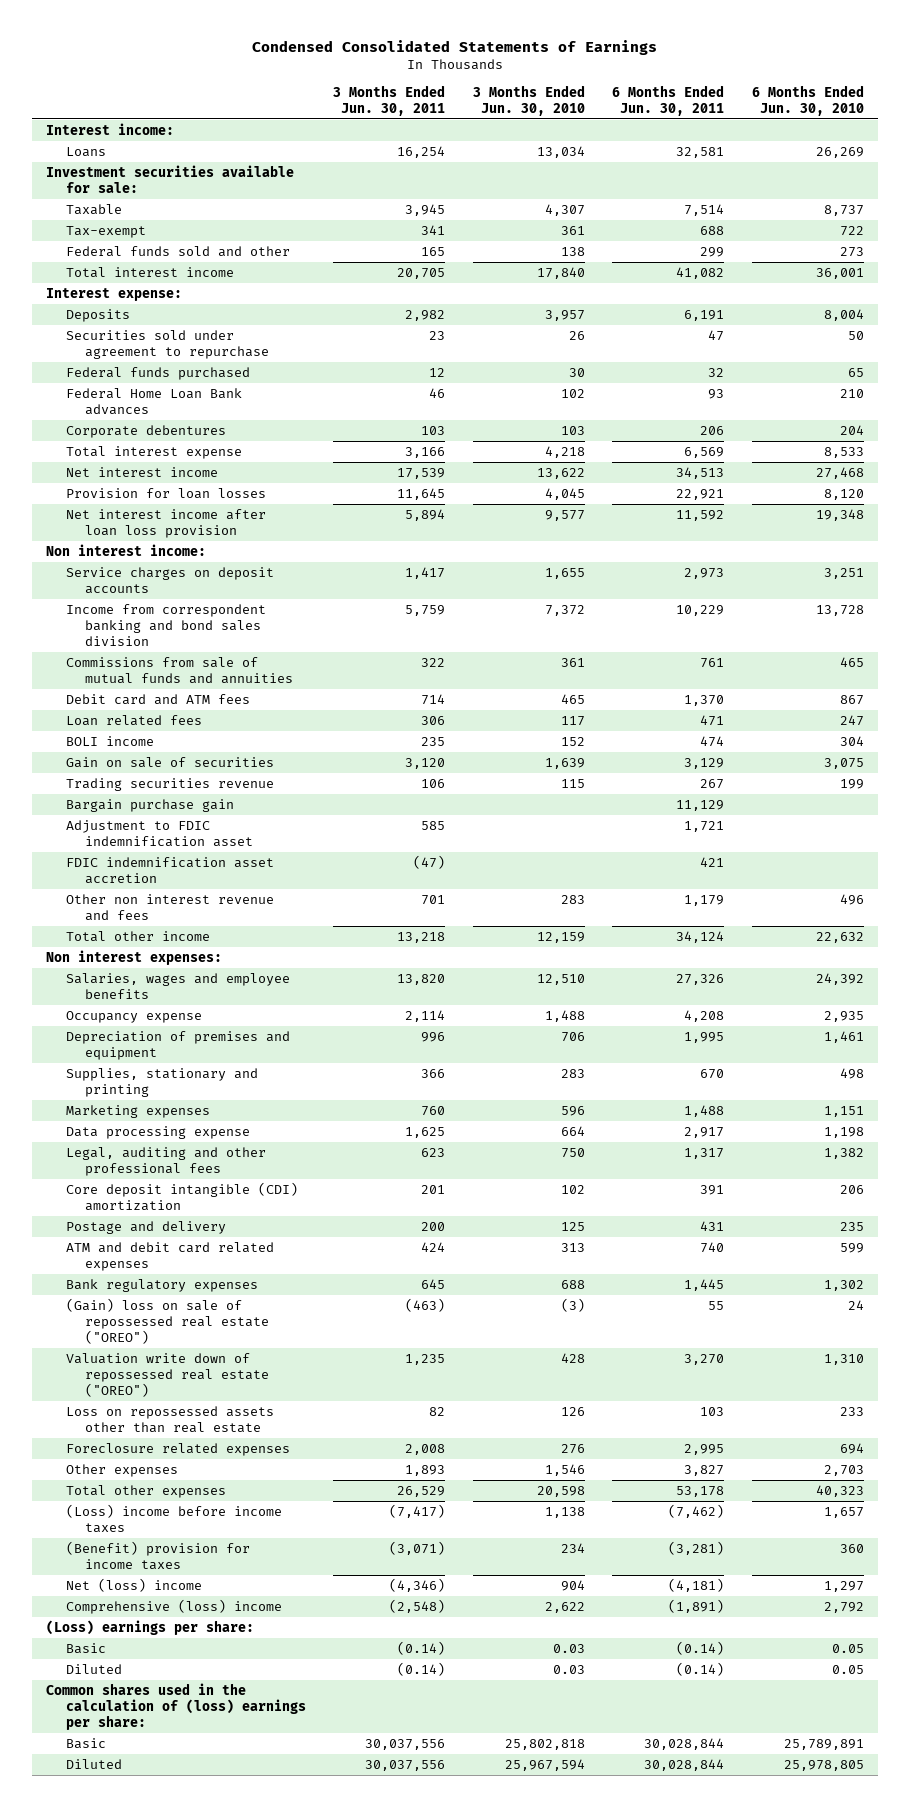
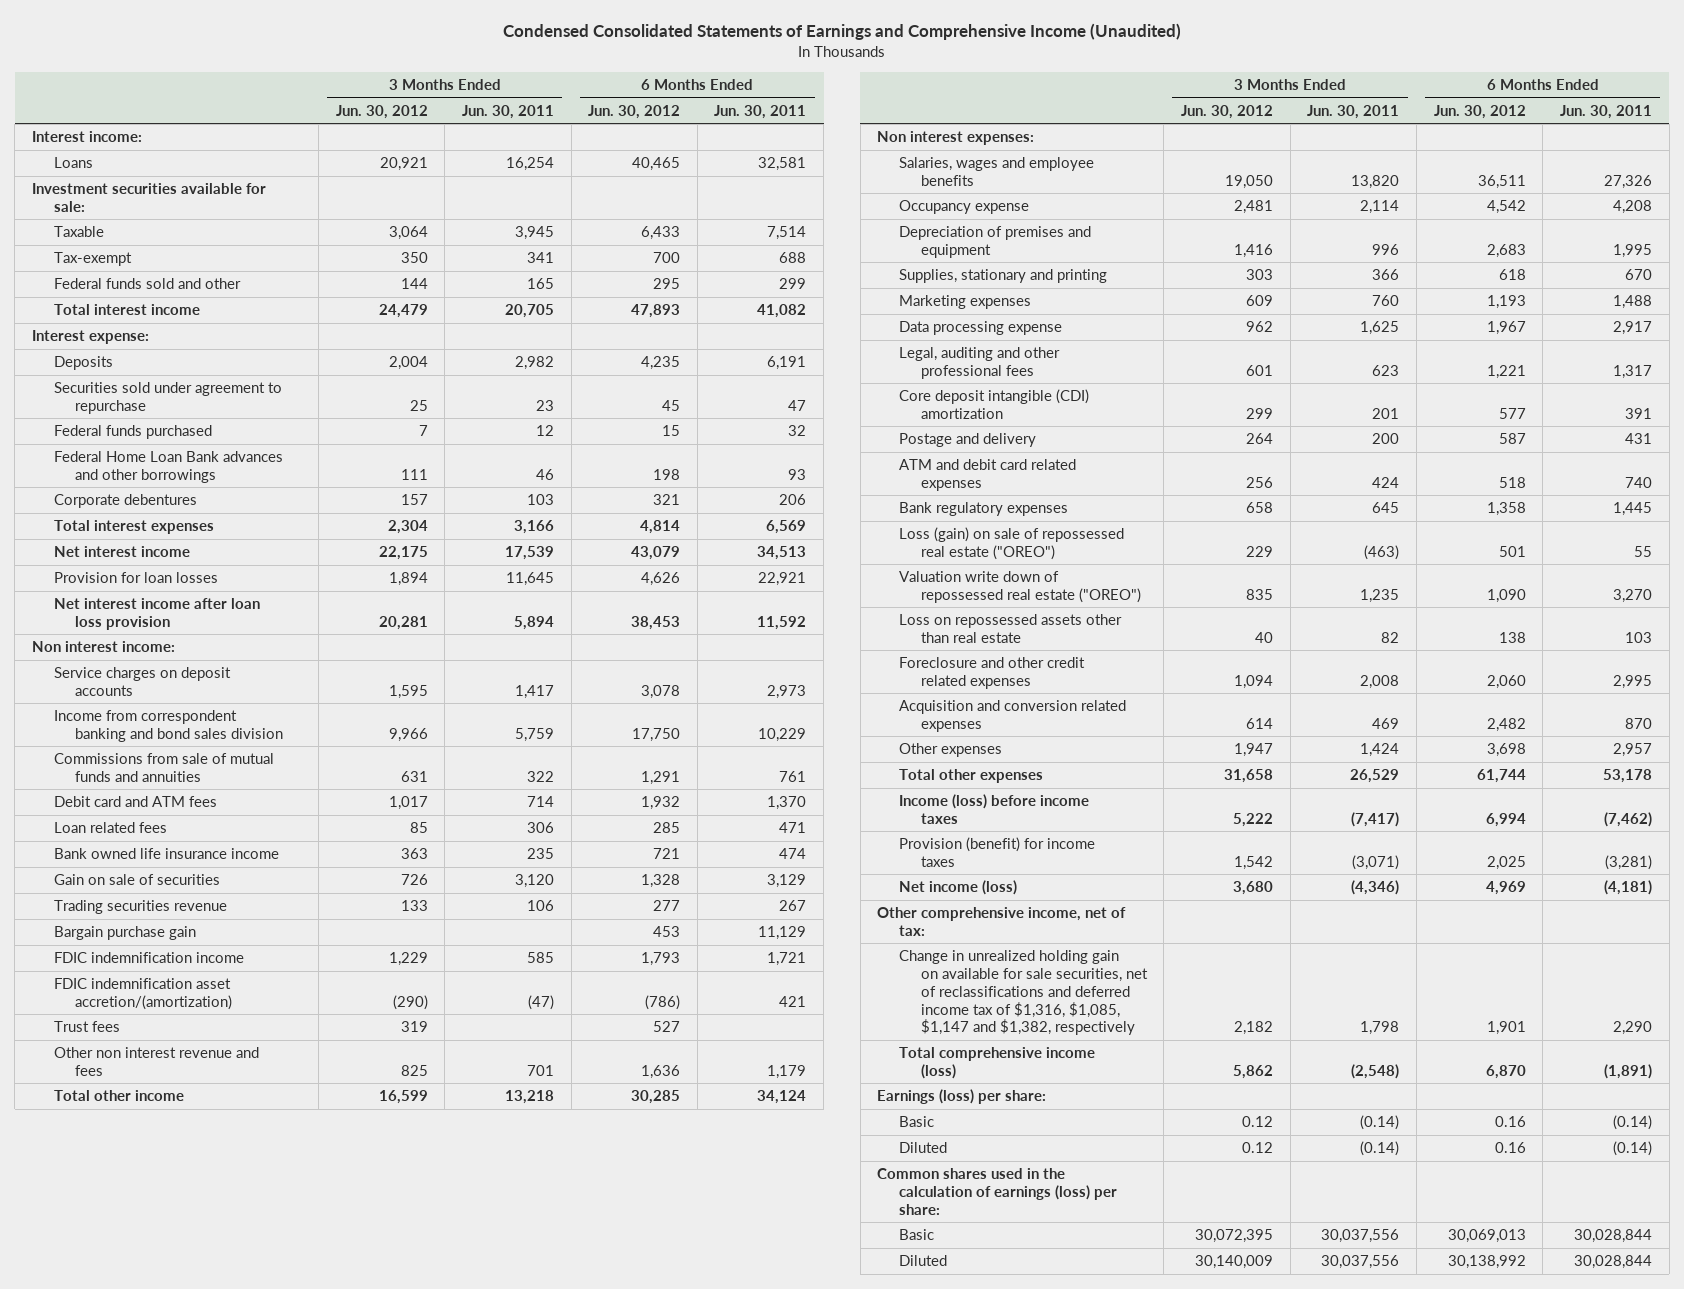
[251,39,657,55] Condensed Consolidated Statements of Earnings -> [502,23,1181,41] Condensed Consolidated Statements of Earnings and Comprehensive Income (Unaudited)
[472,84,585,116] 3 Months Ended Jun. 30, 2010 -> none
[752,84,865,116] 6 Months Ended Jun. 30, 2010 -> none
none -> [335,104,428,119] Jun. 30, 2012
none -> [588,104,681,119] Jun. 30, 2012
[65,387,242,416] Federal Home Loan Bank advances -> [53,451,283,483] Federal Home Loan Bank advances and other borrowings
[65,445,242,459] Total interest expense -> [53,520,214,535] Total interest expenses
[65,735,154,746] BOLI income -> [53,848,279,860] Bank owned life insurance income
[65,819,254,848] Adjustment to FDIC indemnification asset -> [53,952,244,964] FDIC indemnification income
[65,856,274,885] FDIC indemnification asset accretion -> [53,978,233,1010] FDIC indemnification asset accretion/(amortization)
none -> [53,1021,120,1033] Trust fees
[65,1297,270,1345] (Gain) loss on sale of repossessed real estate ("OREO") -> [899,527,1125,560] Loss (gain) on sale of repossessed real estate ("OREO")
[65,1442,290,1456] Foreclosure related expenses -> [899,657,1086,689] Foreclosure and other credit related expenses
none -> [899,700,1127,732] Acquisition and conversion related expenses
[405,1464,446,1476] 1,893 -> [1360,743,1400,758] 1,424
[684,1464,725,1476] 3,827 -> [1612,743,1652,758] 2,957
[65,1503,282,1534] (Loss) income before income taxes -> [899,794,1090,824] Income (loss) before income taxes
[65,1540,250,1571] (Benefit) provision for income taxes -> [899,837,1096,867] Provision (benefit) for income taxes
[65,1577,202,1592] Net (loss) income -> [899,880,1018,896] Net income (loss)
none -> [877,907,1127,936] Other comprehensive income, net of tax:
none -> [899,950,1148,1036] Change in unrealized holding gain on available for sale securities, net of reclassifications and deferred income tax of $1,316, $1,085, $1,147 and $1,382, respectively
[65,1598,282,1614] Comprehensive (loss) income -> [899,1047,1096,1079] Total comprehensive income (loss)
[45,1619,254,1635] (Loss) earnings per share: -> [877,1089,1047,1105] Earnings (loss) per share:
[45,1682,306,1731] Common shares used in the calculation of (loss) earnings per share: -> [877,1168,1118,1215] Common shares used in the calculation of earnings (loss) per share:

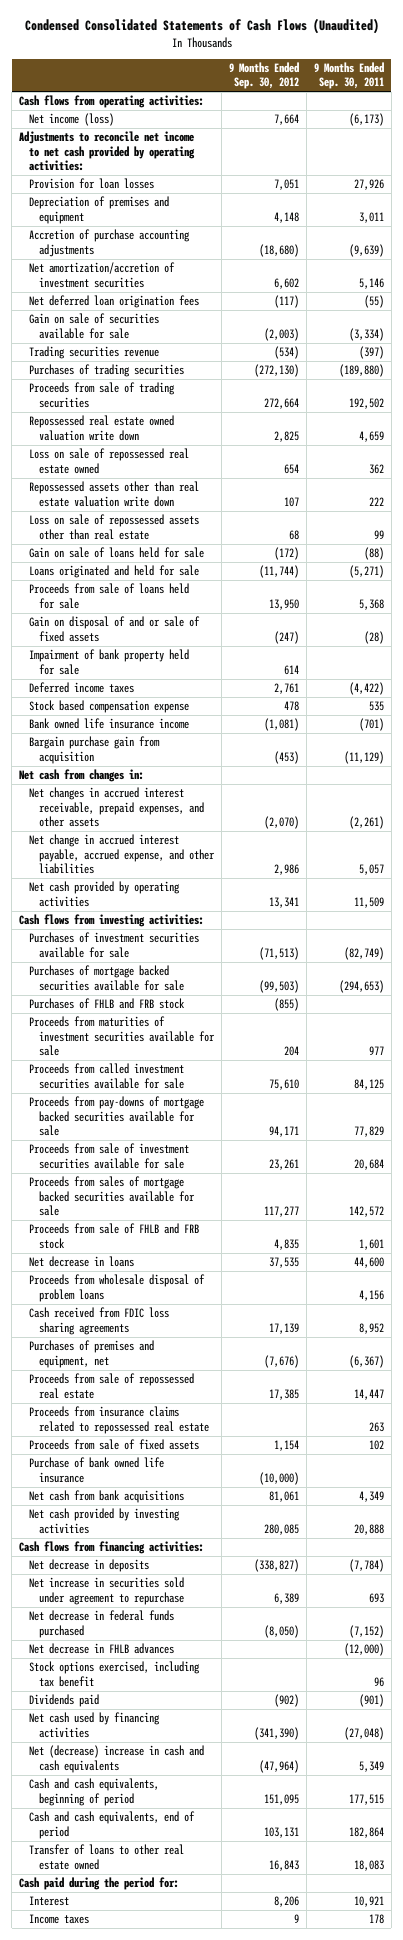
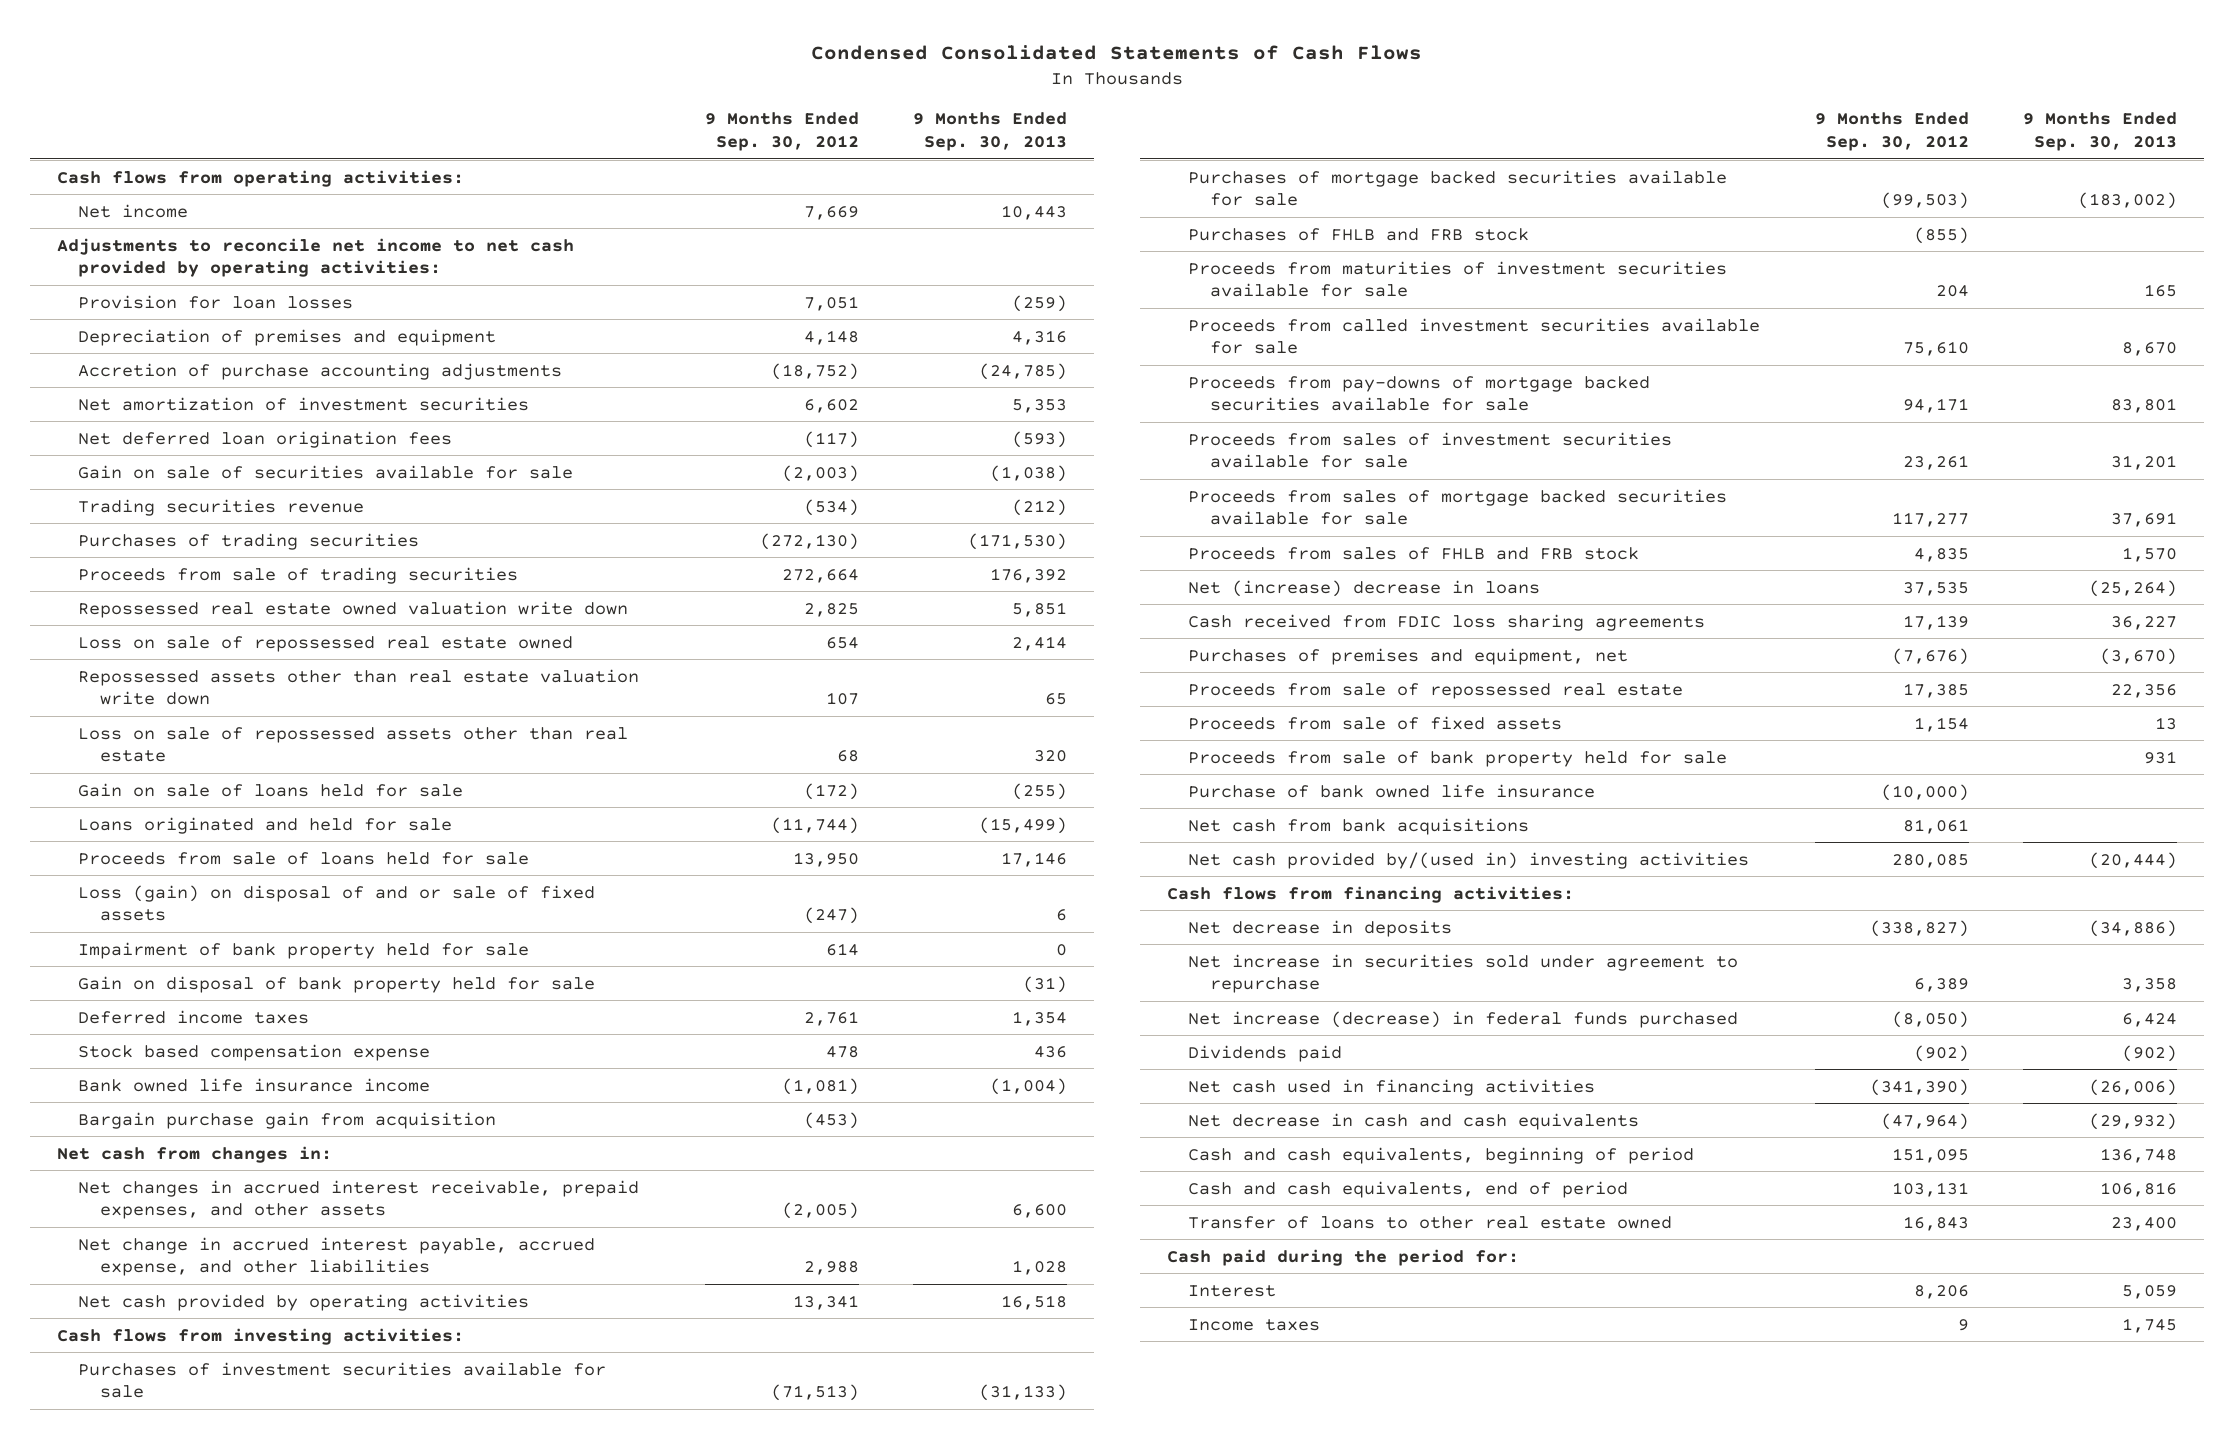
[24,18,379,35] Condensed Consolidated Statements of Cash Flows (Unaudited) -> [810,44,1422,60] Condensed Consolidated Statements of Cash Flows
[313,61,384,90] 9 Months Ended Sep. 30, 2011 -> none
none -> [912,112,1067,152] 9 Months Ended Sep. 30, 2013
[29,113,115,127] Net income (loss) -> [78,203,189,218] Net income
[273,114,299,126] 7,664 -> [803,205,859,220] 7,669
[258,243,299,257] (18,680) -> [770,362,859,380] (18,752)
[29,262,176,288] Net amortization/accretion of investment securities -> [78,396,530,411] Net amortization of investment securities
[29,616,201,642] Gain on disposal of and or sale of fixed assets -> [78,884,596,922] Loss (gain) on disposal of and or sale of fixed assets
none -> [78,975,596,993] Gain on disposal of bank property held for sale
[263,816,299,830] (2,070) -> [781,1202,859,1220] (2,005)
[273,864,299,876] 2,986 -> [803,1261,859,1276] 2,988
[29,1143,190,1169] Proceeds from sale of investment securities available for sale -> [1188,431,1673,469] Proceeds from sales of investment securities available for sale
[29,1274,206,1302] Proceeds from wholesale disposal of problem loans -> none
[29,1223,200,1249] Proceeds from sale of FHLB and FRB stock -> [1188,546,1640,560] Proceeds from sales of FHLB and FRB stock
[29,1256,135,1268] Net decrease in loans -> [1188,579,1541,597] Net (increase) decrease in loans
[29,1406,209,1434] Proceeds from insurance claims related to repossessed real estate -> none
none -> [1188,750,1728,767] Proceeds from sale of bank property held for sale
[29,1508,181,1534] Net cash provided by investing activities -> [1188,851,1750,869] Net cash provided by/(used in) investing activities
[29,1643,175,1655] Net decrease in FHLB advances -> none
[29,1661,201,1687] Stock options exercised, including tax benefit -> none
[29,1610,175,1638] Net decrease in federal funds purchased -> [1188,1010,1739,1028] Net increase (decrease) in federal funds purchased
[29,1712,161,1738] Net cash used by financing activities -> [1188,1078,1596,1096] Net cash used in financing activities
[29,1745,205,1773] Net (decrease) increase in cash and cash equivalents -> [1188,1112,1640,1130] Net decrease in cash and cash equivalents

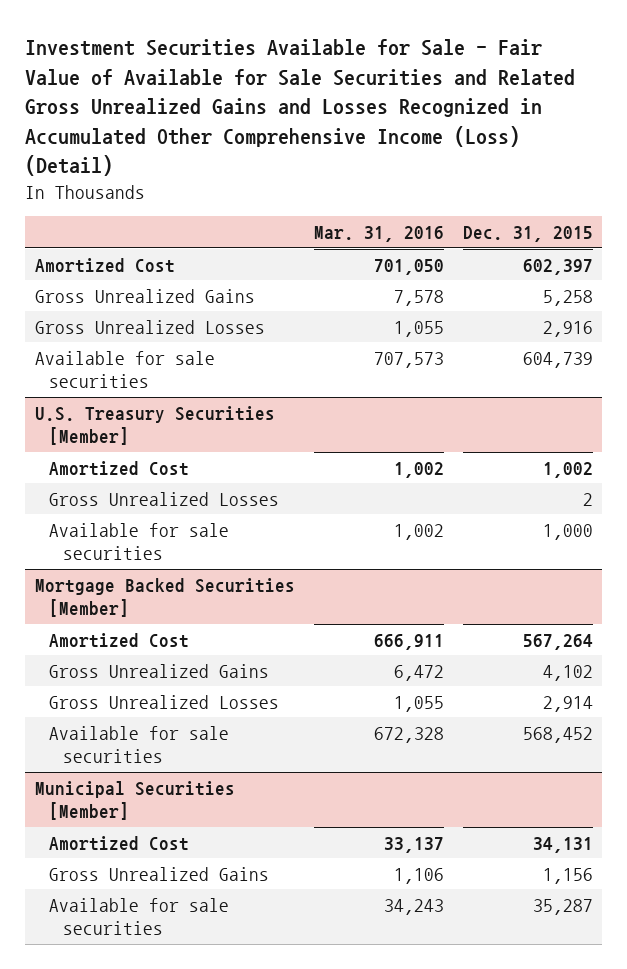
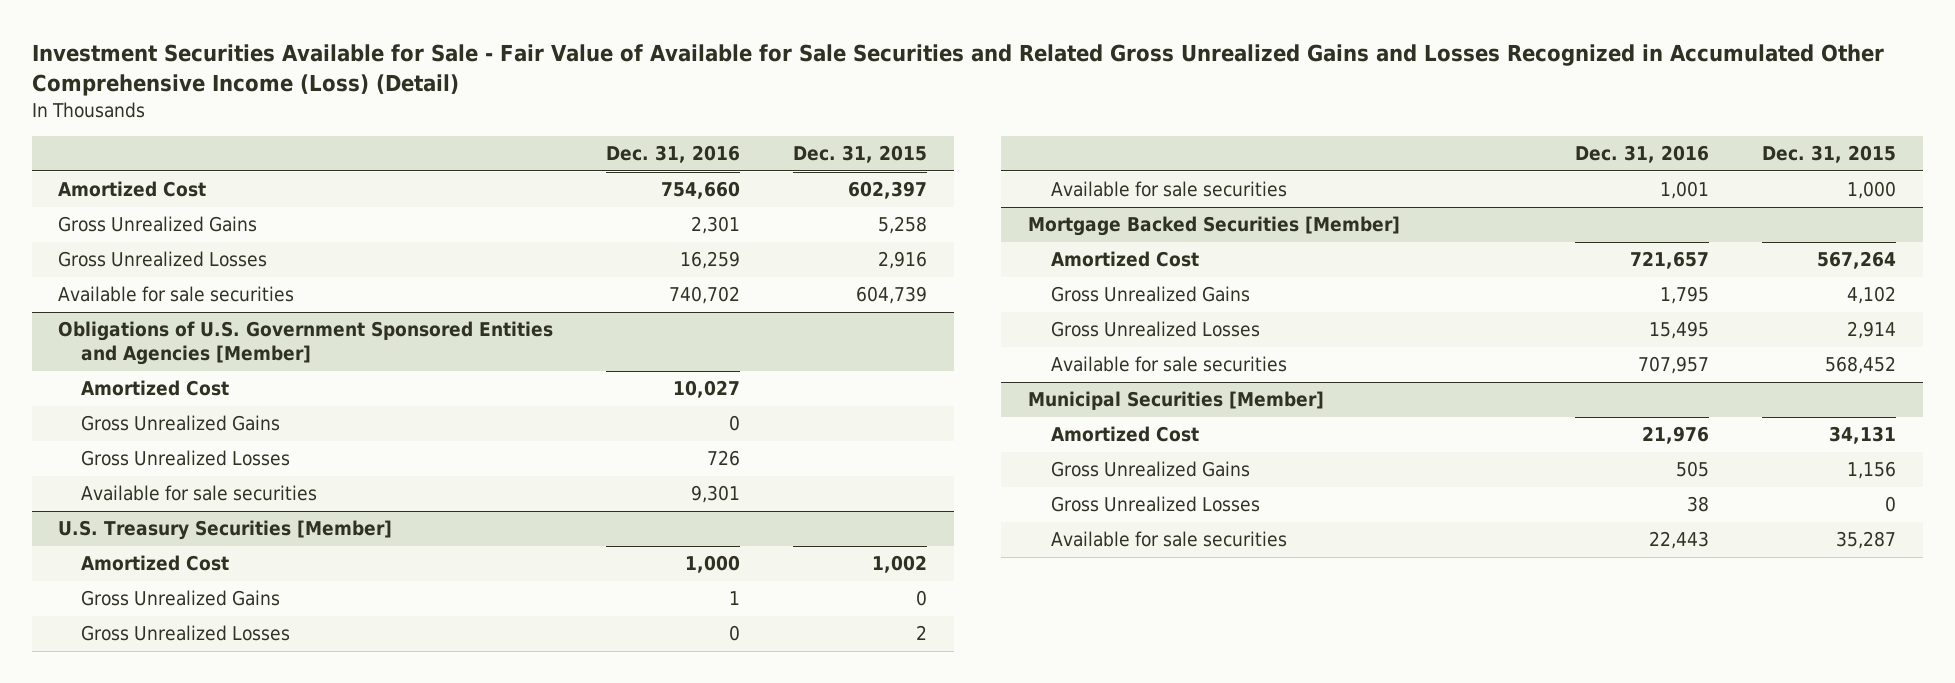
[313,226,444,243] Mar. 31, 2016 -> none
none -> [606,145,741,164] Dec. 31, 2016
none -> [58,321,554,366] Obligations of U.S. Government Sponsored Entities and Agencies [Member]
none -> [81,380,230,397] Amortized Cost
none -> [81,415,281,432] Gross Unrealized Gains
none -> [81,450,291,467] Gross Unrealized Losses
none -> [81,485,318,502] Available for sale securities
none -> [81,590,281,607] Gross Unrealized Gains
none -> [1050,496,1260,513] Gross Unrealized Losses

